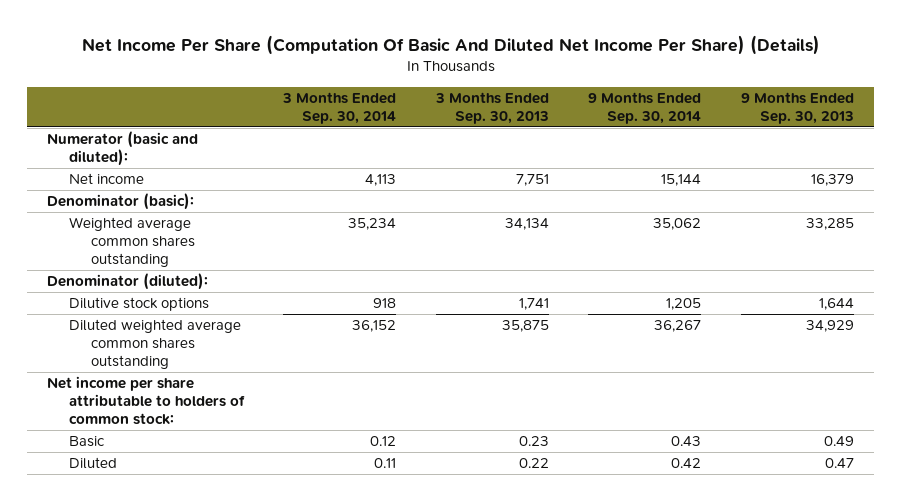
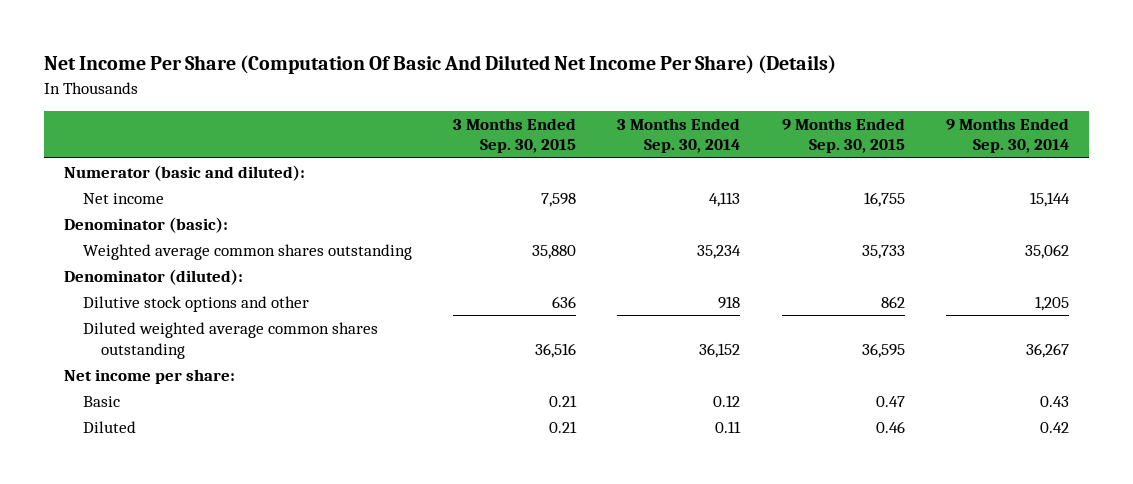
[434,91,549,124] 3 Months Ended Sep. 30, 2013 -> none
[740,91,854,124] 9 Months Ended Sep. 30, 2013 -> none
none -> [452,117,576,154] 3 Months Ended Sep. 30, 2015
none -> [781,117,905,154] 9 Months Ended Sep. 30, 2015
[68,297,209,312] Dilutive stock options -> [82,296,309,313] Dilutive stock options and other
[47,376,245,426] Net income per share attributable to holders of common stock: -> [64,369,236,385] Net income per share:

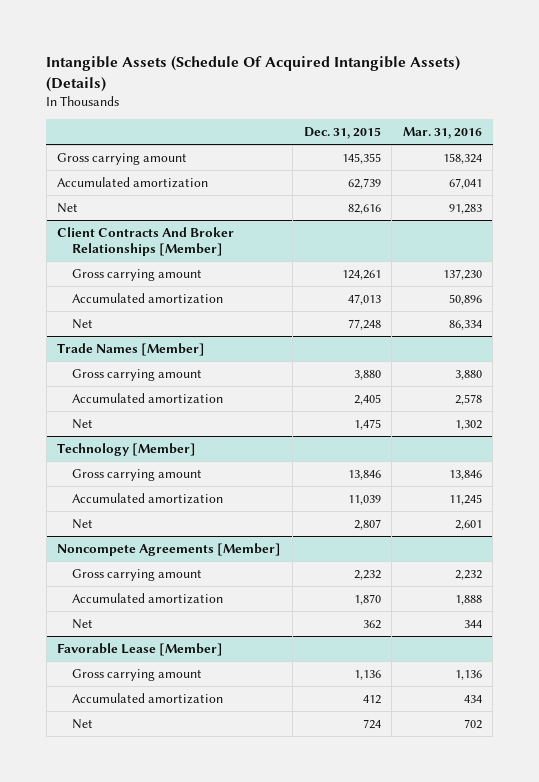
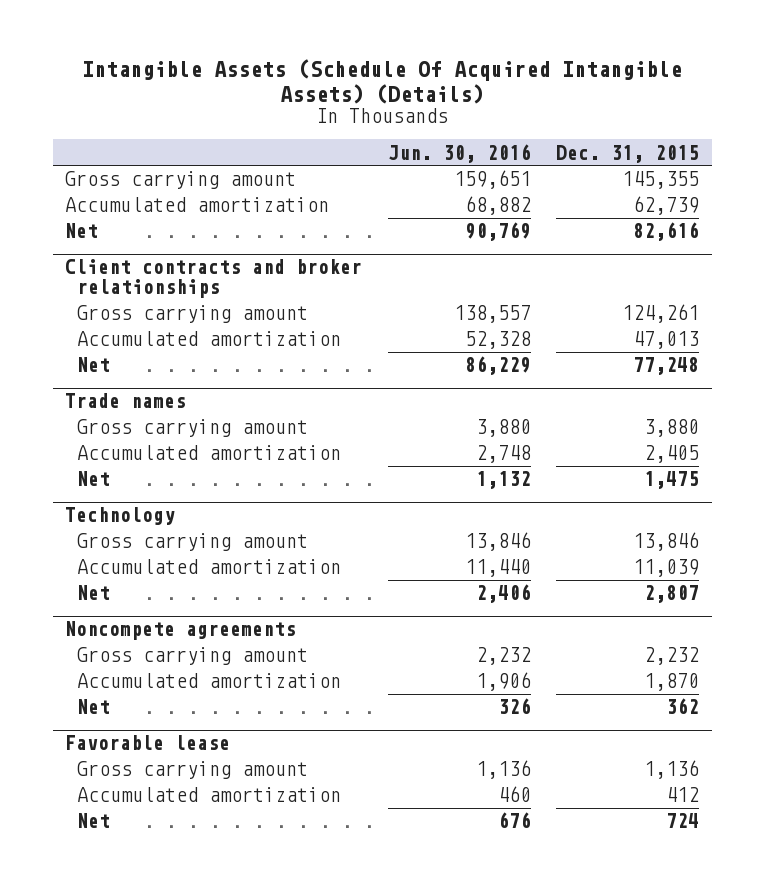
[402,127,482,140] Mar. 31, 2016 -> none
none -> [387,143,531,163] Jun. 30, 2016
[57,226,235,256] Client Contracts And Broker Relationships [Member] -> [65,259,363,299] Client contracts and broker relationships
[57,342,206,356] Trade Names [Member] -> [65,393,187,409] Trade names
[57,442,197,456] Technology [Member] -> [65,507,176,526] Technology
[57,542,282,556] Noncompete Agreements [Member] -> [65,621,297,641] Noncompete agreements
[57,642,224,656] Favorable Lease [Member] -> [65,735,231,751] Favorable lease

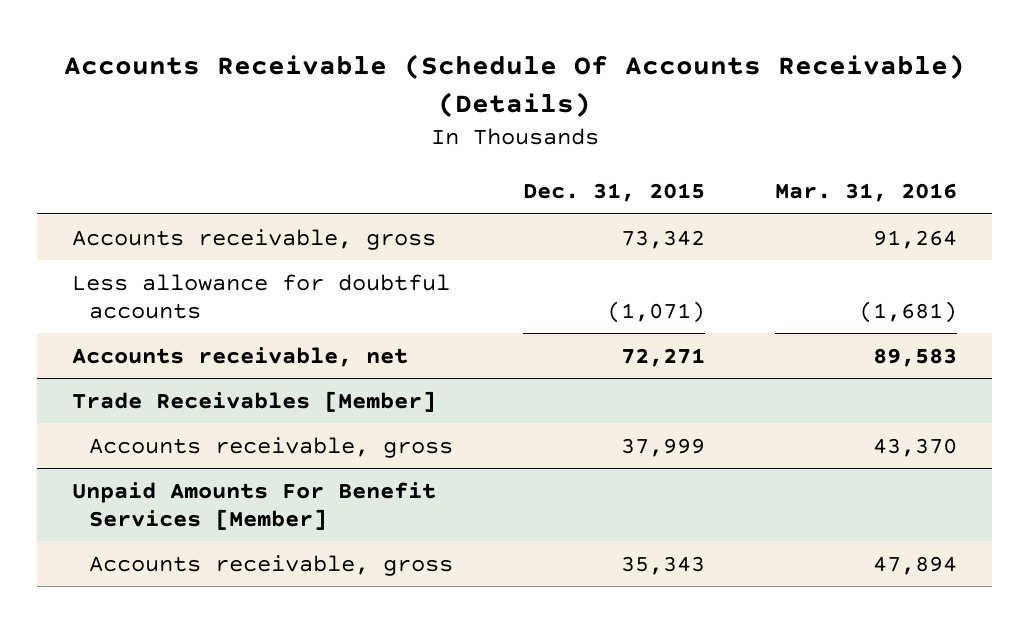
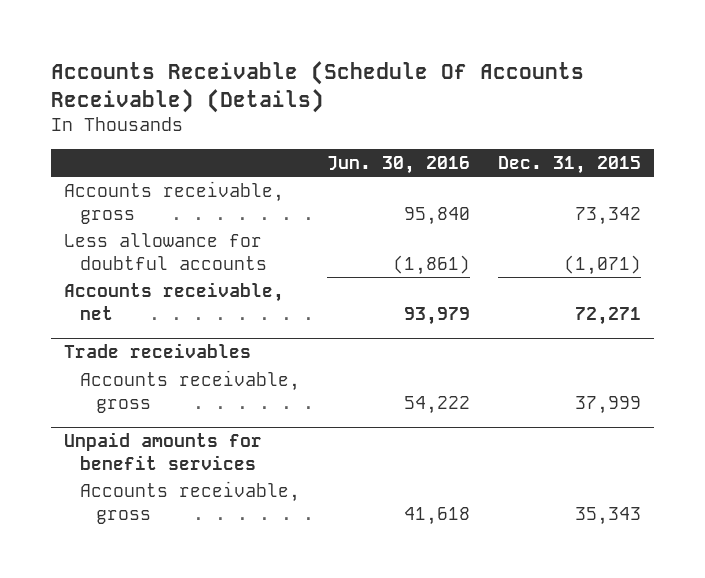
[775,183,958,203] Mar. 31, 2016 -> none
none -> [327,156,471,175] Jun. 30, 2016
[71,390,436,412] Trade Receivables [Member] -> [64,343,252,359] Trade receivables
[71,481,436,530] Unpaid Amounts For Benefit Services [Member] -> [64,432,263,471] Unpaid amounts for benefit services

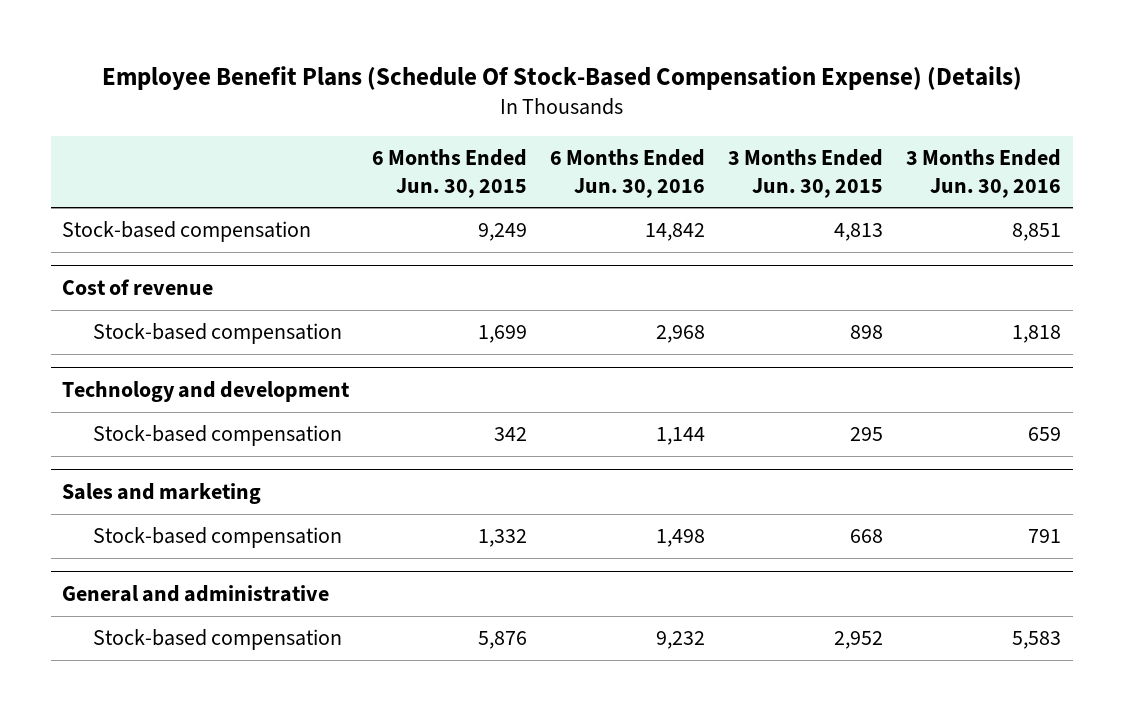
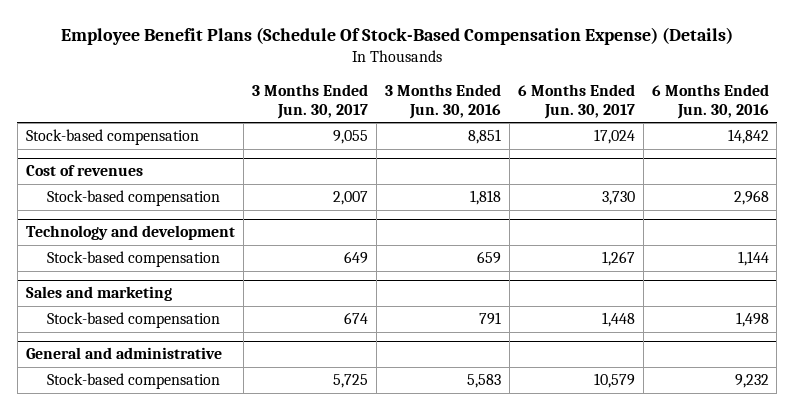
[372,149,528,198] 6 Months Ended Jun. 30, 2015 -> none
[728,149,884,198] 3 Months Ended Jun. 30, 2015 -> none
none -> [251,84,368,119] 3 Months Ended Jun. 30, 2017
none -> [517,84,635,119] 6 Months Ended Jun. 30, 2017
[62,278,214,295] Cost of revenue -> [25,165,143,177] Cost of revenues

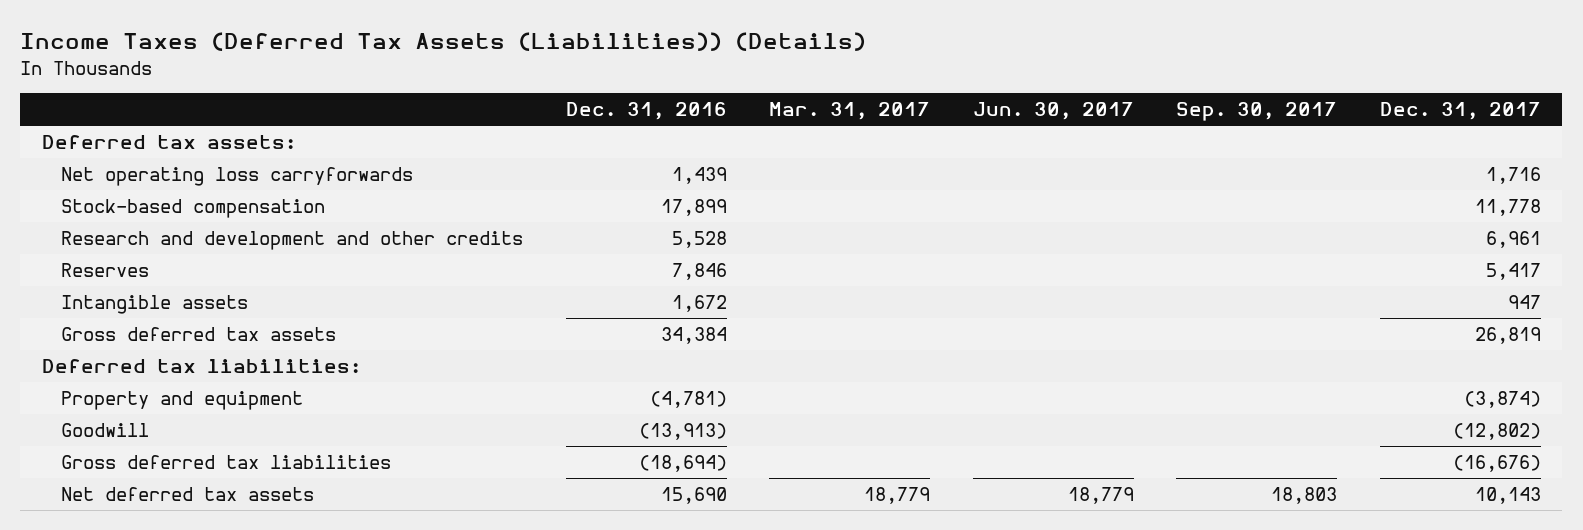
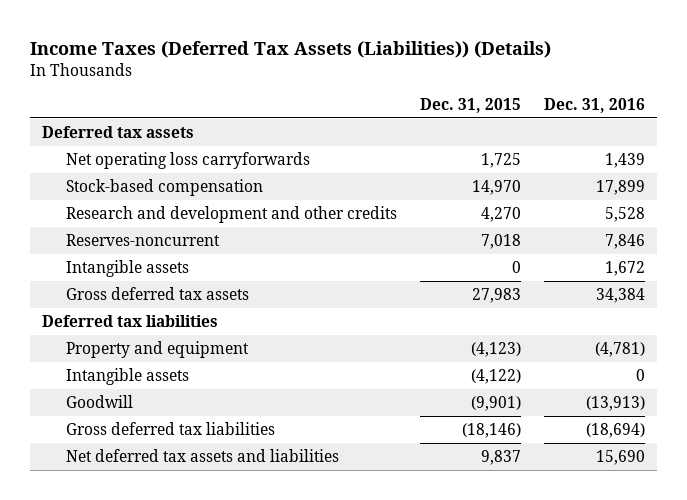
[769,102,931,121] Mar. 31, 2017 -> none
[972,102,1134,121] Jun. 30, 2017 -> none
[1176,102,1338,122] Sep. 30, 2017 -> none
[1379,102,1541,121] Dec. 31, 2017 -> none
none -> [419,98,521,114] Dec. 31, 2015
[41,135,296,150] Deferred tax assets: -> [42,125,195,138] Deferred tax assets
[61,263,150,278] Reserves -> [65,233,220,246] Reserves-noncurrent
[41,359,361,374] Deferred tax liabilities: -> [42,314,219,327] Deferred tax liabilities
none -> [65,367,189,385] Intangible assets
[61,487,315,502] Net deferred tax assets -> [65,448,339,462] Net deferred tax assets and liabilities

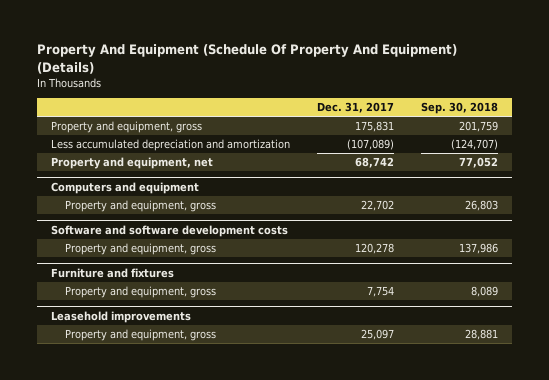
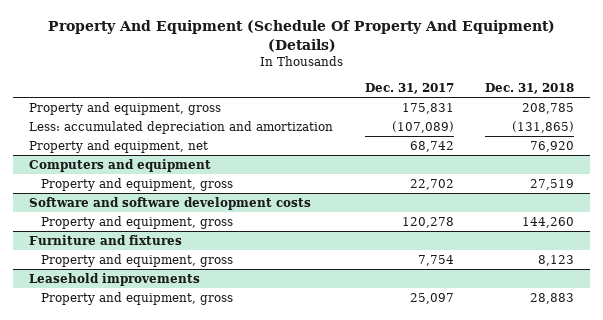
[421,102,499,115] Sep. 30, 2018 -> none
none -> [485,83,575,95] Dec. 31, 2018
[50,139,290,152] Less accumulated depreciation and amortization -> [28,121,333,135] Less: accumulated depreciation and amortization

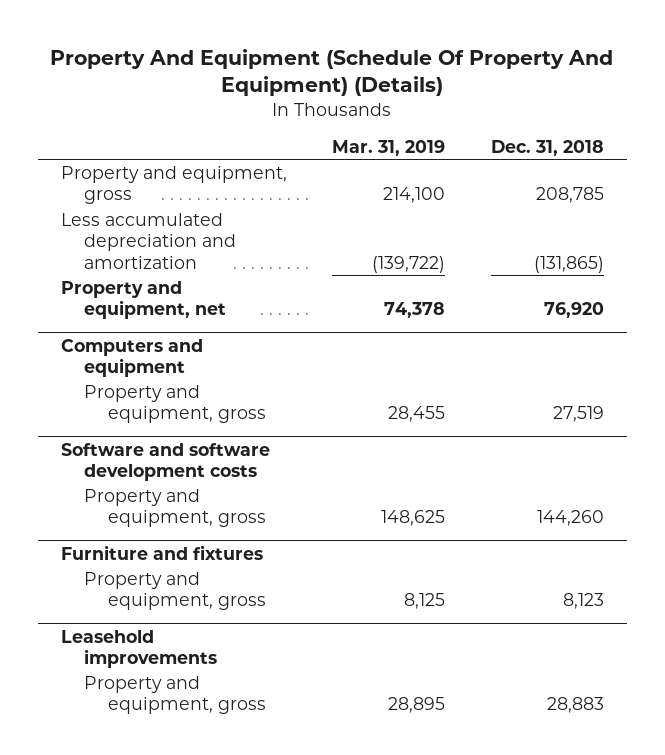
[364,83,454,95] Dec. 31, 2017 -> none
none -> [332,139,446,156] Mar. 31, 2019
[28,121,333,135] Less: accumulated depreciation and amortization -> [60,212,237,269] Less accumulated depreciation and amortization

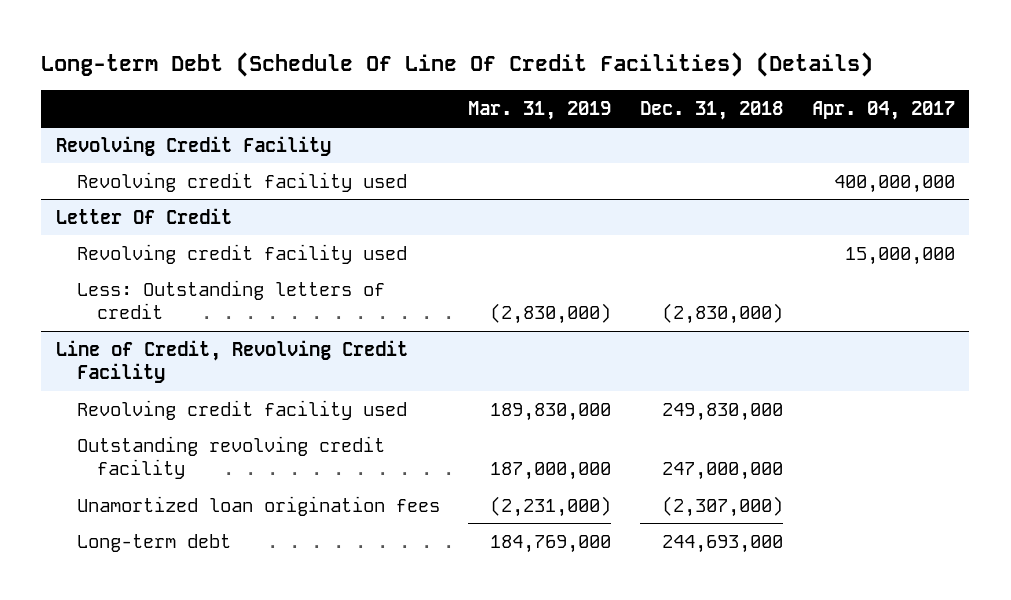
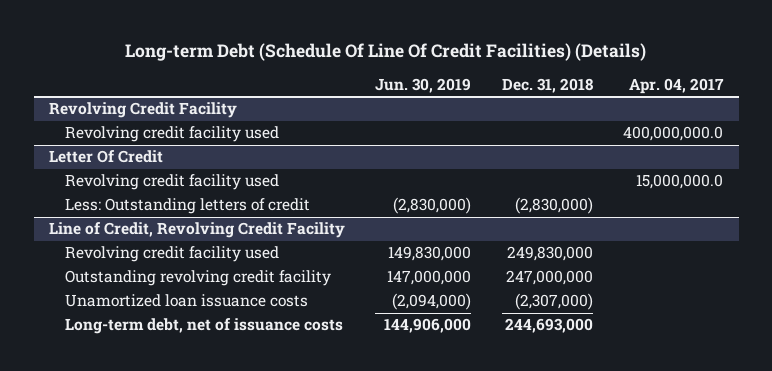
[468,100,612,120] Mar. 31, 2019 -> none
none -> [375,78,472,94] Jun. 30, 2019
[833,174,955,193] 400,000,000 -> [623,126,724,142] 400,000,000.0
[844,246,955,265] 15,000,000 -> [636,174,724,190] 15,000,000.0
[76,495,440,516] Unamortized loan origination fees -> [65,294,309,308] Unamortized loan issuance costs
[76,533,231,552] Long-term debt -> [65,318,344,335] Long-term debt, net of issuance costs

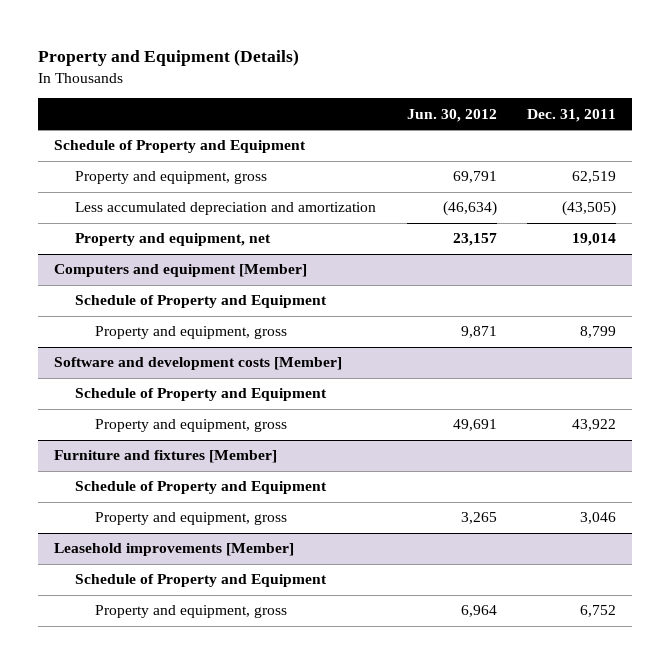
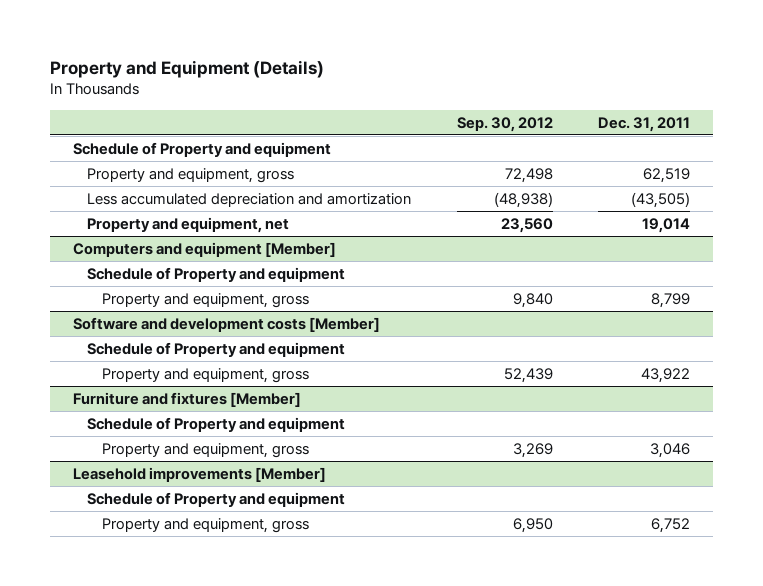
[406,108,497,122] Jun. 30, 2012 -> none
none -> [456,116,553,132] Sep. 30, 2012
[53,140,306,154] Schedule of Property and Equipment -> [72,141,331,157] Schedule of Property and equipment
[74,295,327,309] Schedule of Property and Equipment -> [87,266,346,282] Schedule of Property and equipment
[74,388,327,402] Schedule of Property and Equipment -> [87,341,346,357] Schedule of Property and equipment
[74,481,327,495] Schedule of Property and Equipment -> [87,416,346,432] Schedule of Property and equipment
[74,574,327,588] Schedule of Property and Equipment -> [87,491,346,507] Schedule of Property and equipment

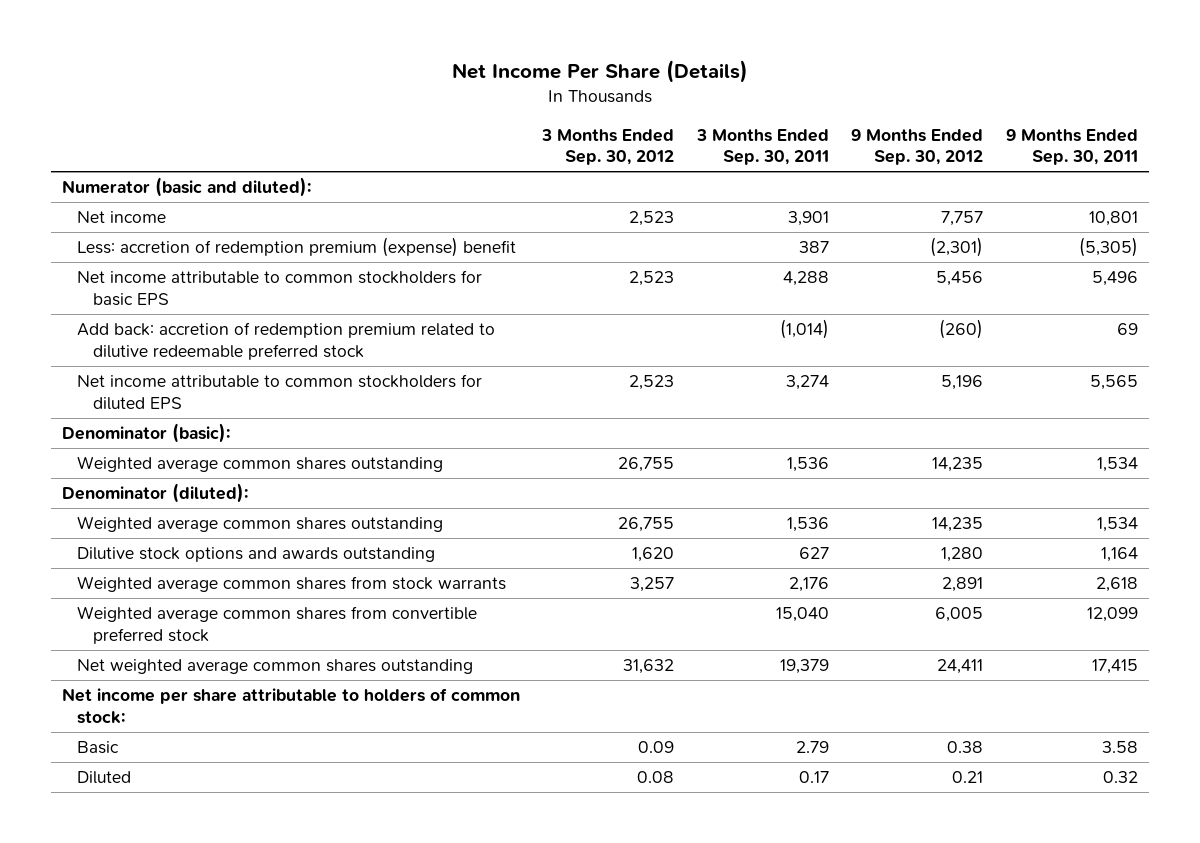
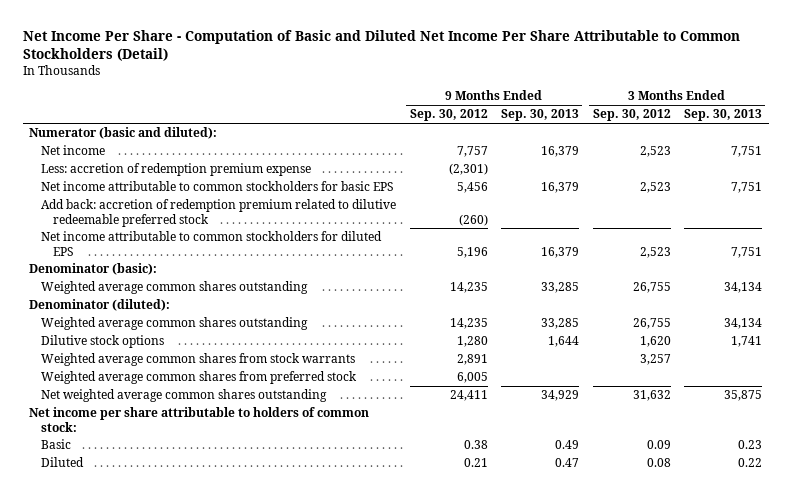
[451,60,748,84] Net Income Per Share (Details) -> [22,29,740,62] Net Income Per Share - Computation of Basic and Diluted Net Income Per Share Attributable to Common Stockholders (Detail)
[695,128,829,166] 3 Months Ended Sep. 30, 2011 -> none
[1005,128,1138,166] 9 Months Ended Sep. 30, 2011 -> none
none -> [501,109,580,122] Sep. 30, 2013
none -> [683,109,762,122] Sep. 30, 2013
[77,237,517,258] Less: accretion of redemption premium (expense) benefit -> [41,163,312,177] Less: accretion of redemption premium expense
[77,547,436,563] Dilutive stock options and awards outstanding -> [41,335,165,349] Dilutive stock options
[77,606,478,644] Weighted average common shares from convertible preferred stock -> [41,371,358,385] Weighted average common shares from preferred stock

